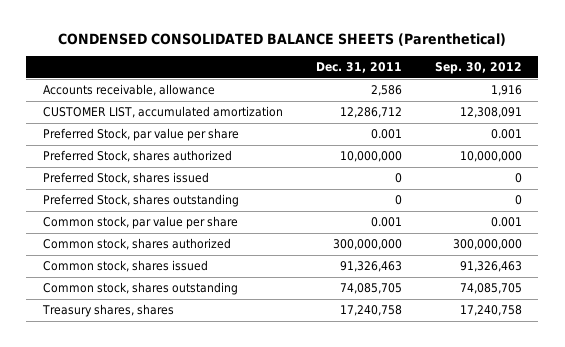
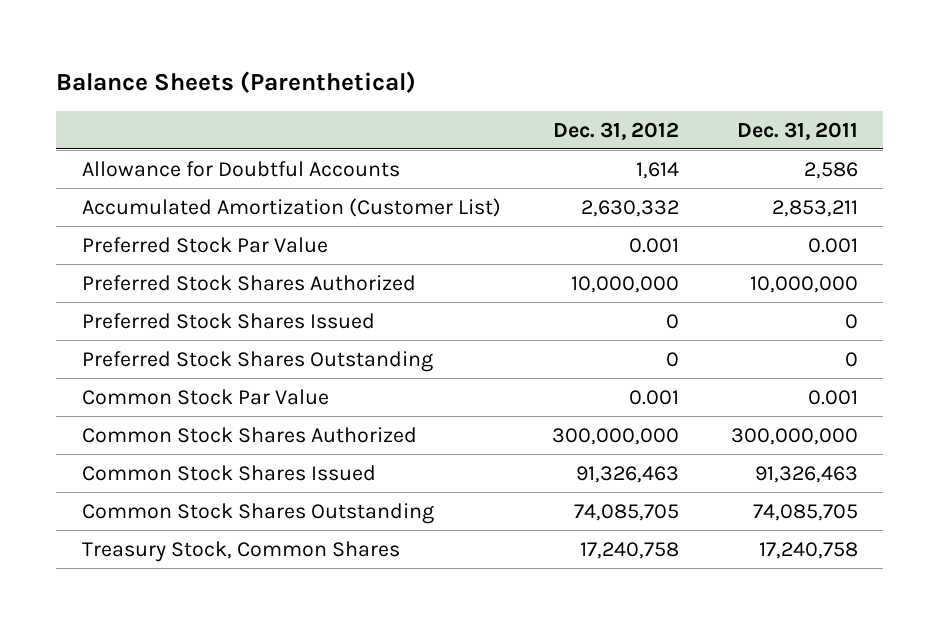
[58,33,507,47] CONDENSED CONSOLIDATED BALANCE SHEETS (Parenthetical) -> [56,70,417,93] Balance Sheets (Parenthetical)
[434,62,522,75] Sep. 30, 2012 -> none
none -> [553,121,680,140] Dec. 31, 2012
[42,84,215,97] Accounts receivable, allowance -> [81,160,400,177] Allowance for Doubtful Accounts
[42,106,283,119] CUSTOMER LIST, accumulated amortization -> [81,197,501,217] Accumulated Amortization (Customer List)
[339,107,402,119] 12,286,712 -> [771,199,858,217] 2,853,211
[42,128,239,142] Preferred Stock, par value per share -> [81,236,328,253] Preferred Stock Par Value
[42,150,232,163] Preferred Stock, shares authorized -> [81,274,416,291] Preferred Stock Shares Authorized
[42,172,209,185] Preferred Stock, shares issued -> [81,312,375,329] Preferred Stock Shares Issued
[42,194,239,208] Preferred Stock, shares outstanding -> [81,350,433,372] Preferred Stock Shares Outstanding
[42,216,238,230] Common stock, par value per share -> [81,388,329,405] Common Stock Par Value
[42,238,231,251] Common stock, shares authorized -> [81,426,417,443] Common Stock Shares Authorized
[42,260,208,273] Common stock, shares issued -> [81,464,376,481] Common Stock Shares Issued
[42,282,238,296] Common stock, shares outstanding -> [81,502,434,524] Common Stock Shares Outstanding
[41,304,174,318] Treasury shares, shares -> [81,540,400,562] Treasury Stock, Common Shares

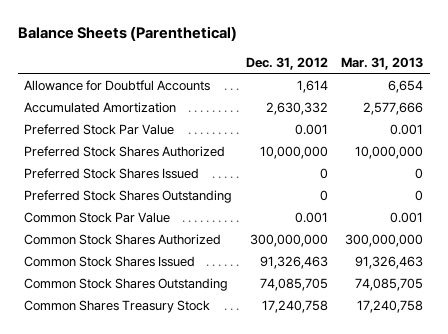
[736,121,858,140] Dec. 31, 2011 -> none
none -> [341,56,424,70] Mar. 31, 2013
[81,197,501,217] Accumulated Amortization (Customer List) -> [24,101,177,113] Accumulated Amortization
[81,540,400,562] Treasury Stock, Common Shares -> [24,299,211,313] Common Shares Treasury Stock

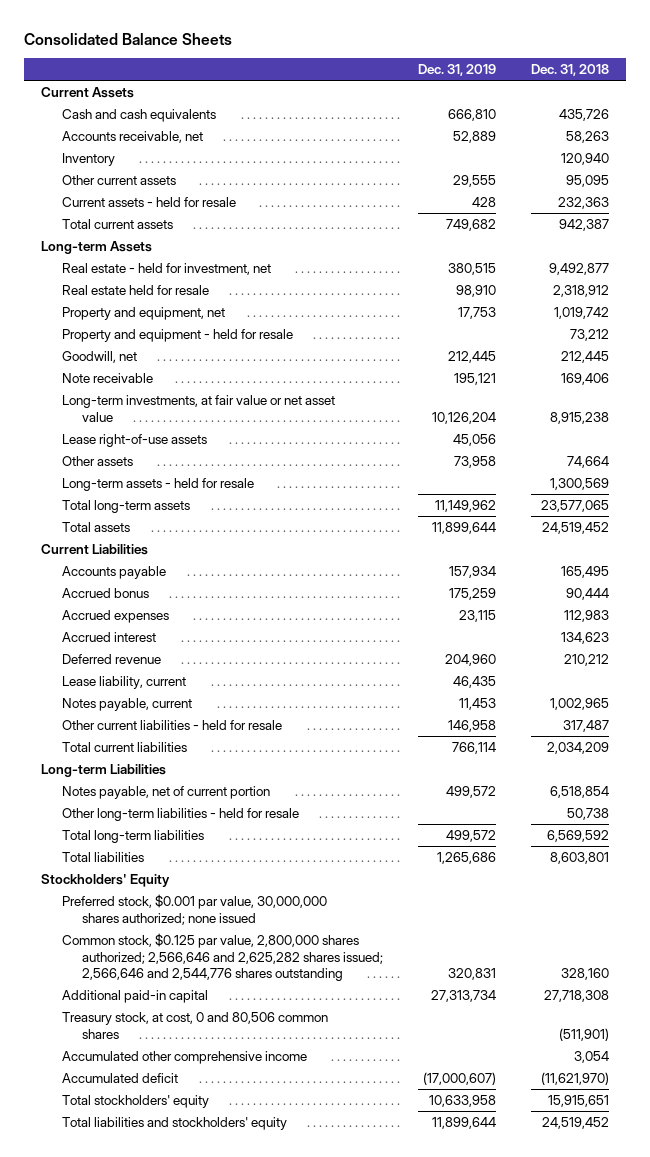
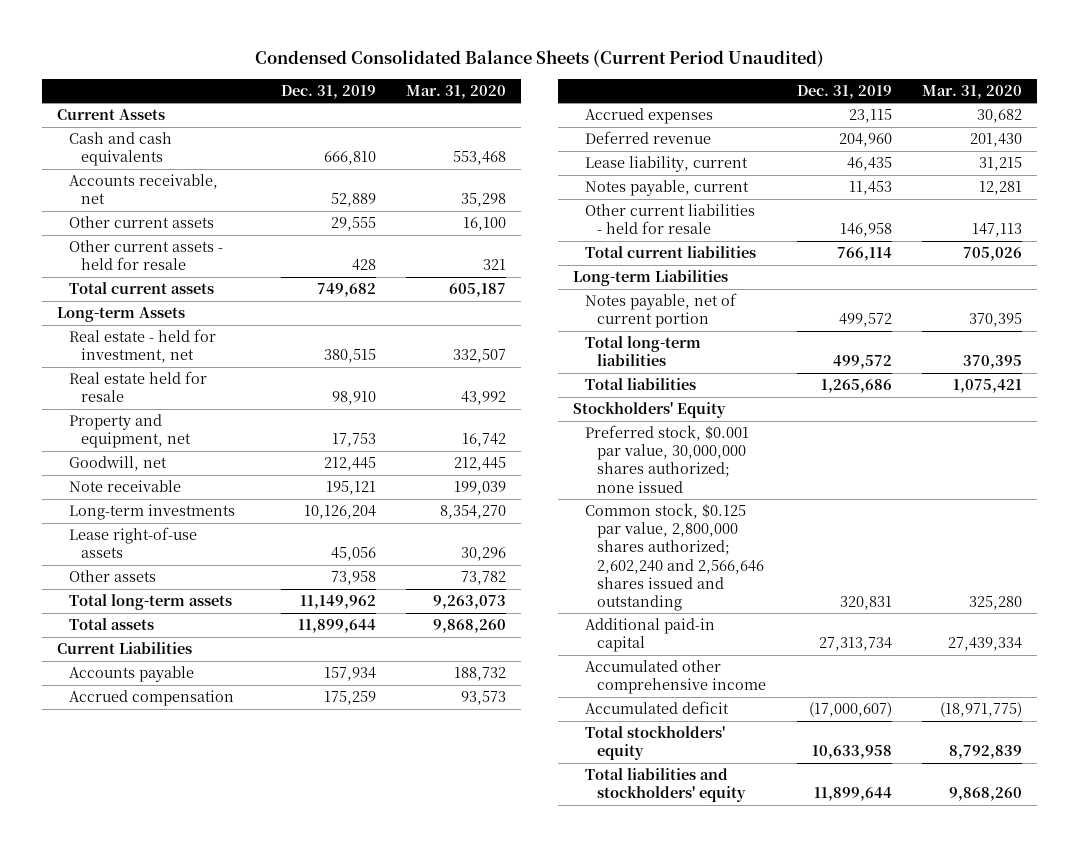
[23,32,232,45] Consolidated Balance Sheets -> [254,50,824,68] Condensed Consolidated Balance Sheets (Current Period Unaudited)
[530,64,609,77] Dec. 31, 2018 -> none
none -> [406,84,507,99] Mar. 31, 2020
[61,153,115,167] Inventory -> none
[61,197,236,208] Current assets - held for resale -> [69,240,224,271] Other current assets - held for resale
[61,329,293,343] Property and equipment - held for resale -> none
[61,395,335,422] Long-term investments, at fair value or net asset value -> [69,504,236,521] Long-term investments
[61,478,254,492] Long-term assets - held for resale -> none
[61,588,149,599] Accrued bonus -> [69,690,235,707] Accrued compensation
[61,632,156,643] Accrued interest -> none
[61,808,299,822] Other long-term liabilities - held for resale -> none
[61,933,383,981] Common stock, $0.125 par value, 2,800,000 shares authorized; 2,566,646 and 2,625,282 shares issued; 2,566,646 and 2,544,776 shares outstanding -> [584,503,765,611] Common stock, $0.125 par value, 2,800,000 shares authorized; 2,602,240 and 2,566,646 shares issued and outstanding
[61,1012,328,1039] Treasury stock, at cost, 0 and 80,506 common shares -> none

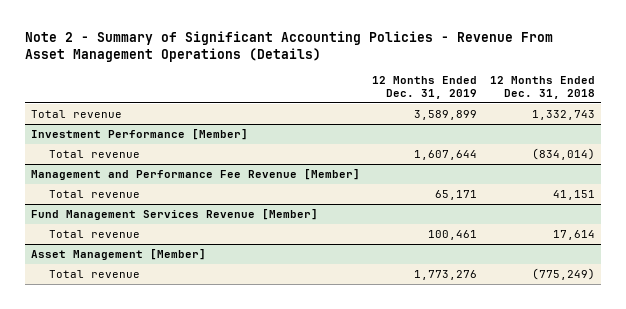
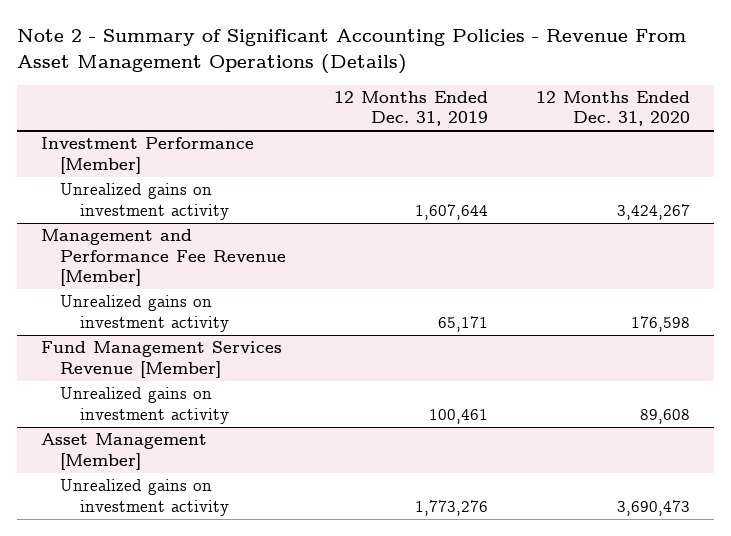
[489,76,595,99] 12 Months Ended Dec. 31, 2018 -> none
none -> [536,91,691,127] 12 Months Ended Dec. 31, 2020
[31,109,123,118] Total revenue -> none
[48,149,140,158] Total revenue -> [60,183,230,220] Unrealized gains on investment activity
[48,189,140,198] Total revenue -> [60,295,230,332] Unrealized gains on investment activity
[48,229,140,238] Total revenue -> [60,387,230,424] Unrealized gains on investment activity
[48,269,140,278] Total revenue -> [60,479,230,516] Unrealized gains on investment activity

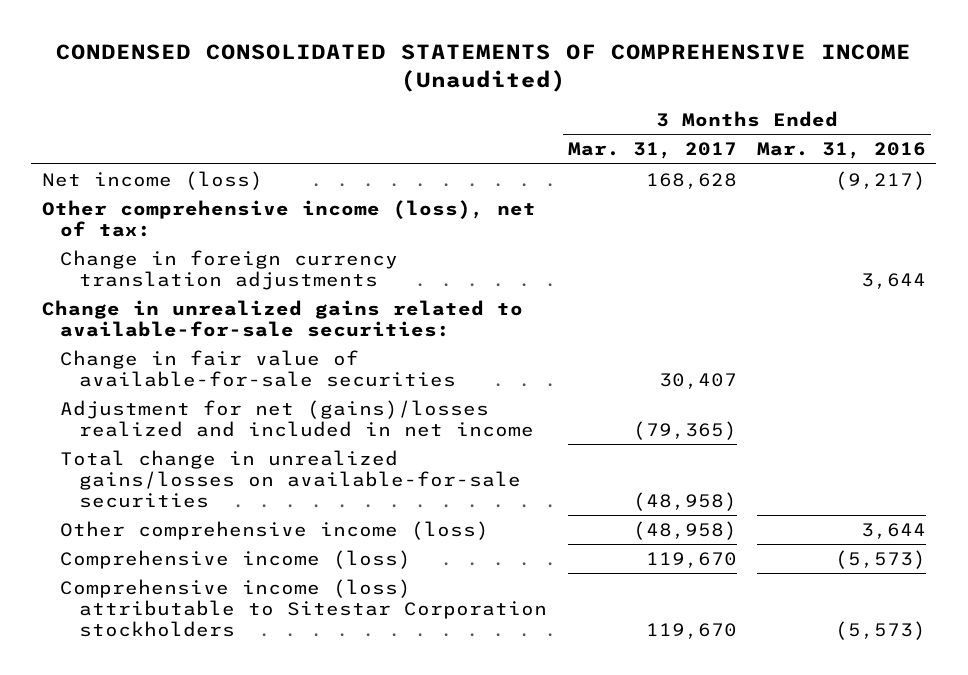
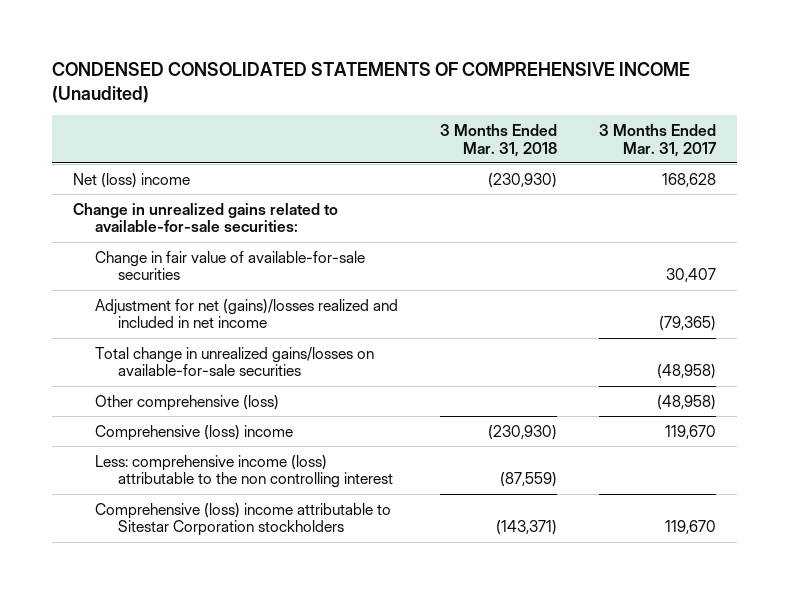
[757,142,927,160] Mar. 31, 2016 -> none
none -> [440,123,558,157] 3 Months Ended Mar. 31, 2018
[41,199,536,237] Other comprehensive income (loss), net of tax: -> none
[60,249,399,290] Change in foreign currency translation adjustments -> none
[41,170,263,190] Net income (loss) -> [72,172,190,188] Net (loss) income
[60,520,490,540] Other comprehensive income (loss) -> [95,394,280,411] Other comprehensive (loss)
[60,549,412,569] Comprehensive income (loss) -> [95,424,294,441] Comprehensive (loss) income
none -> [95,454,393,489] Less: comprehensive income (loss) attributable to the non controlling interest
[60,578,548,637] Comprehensive income (loss) attributable to Sitestar Corporation stockholders -> [95,502,392,537] Comprehensive (loss) income attributable to Sitestar Corporation stockholders

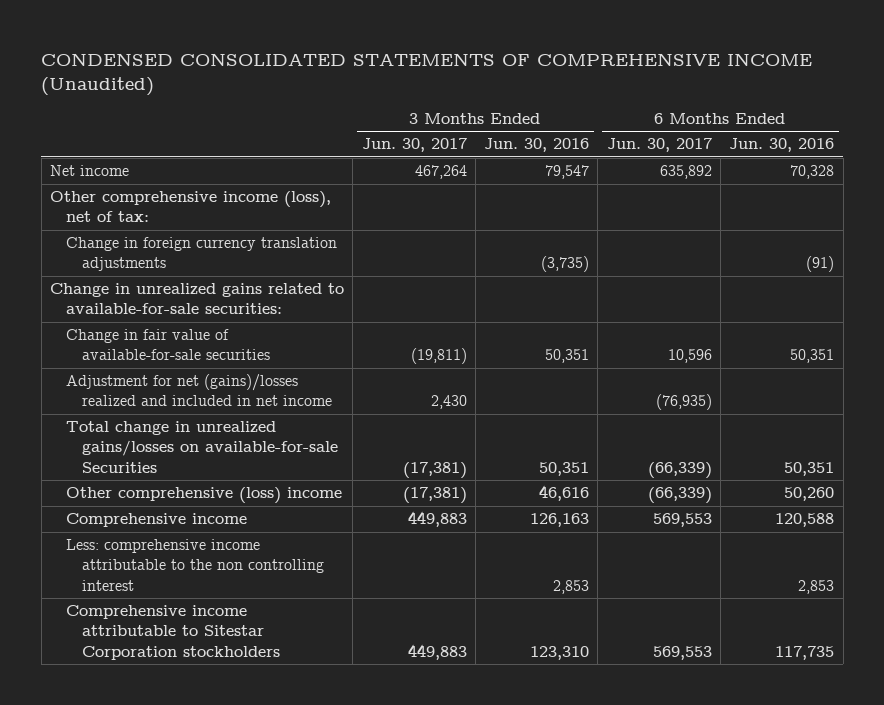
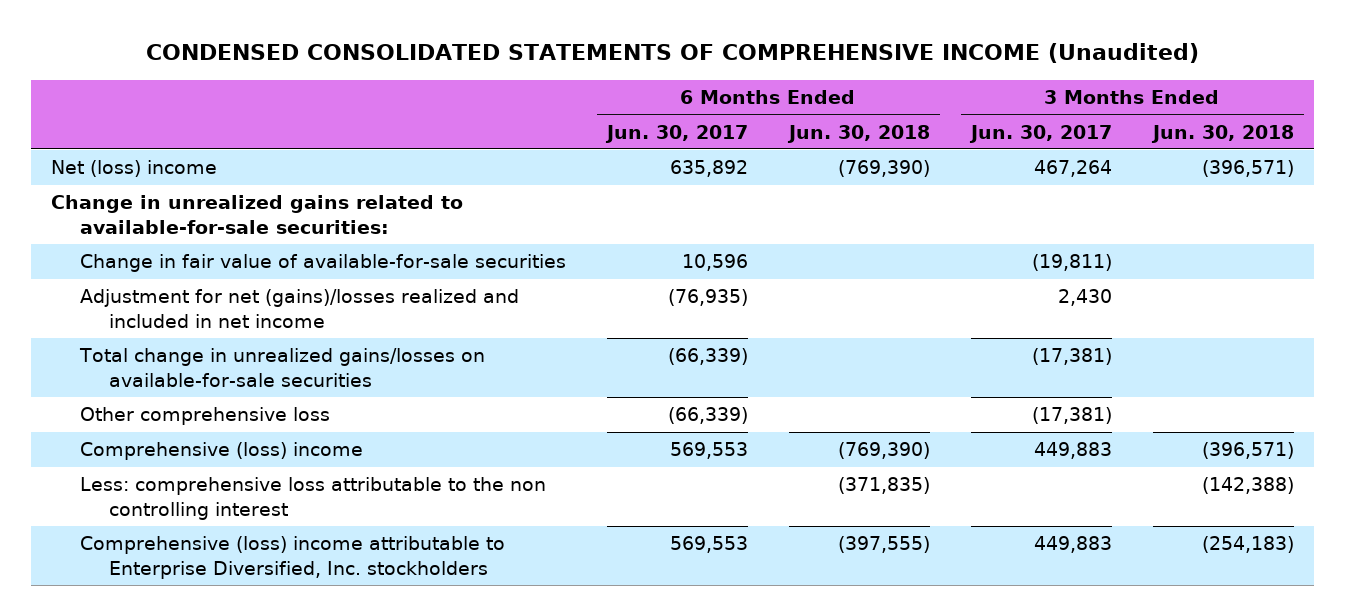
[484,138,590,153] Jun. 30, 2016 -> none
[729,138,835,153] Jun. 30, 2016 -> none
none -> [786,124,930,143] Jun. 30, 2018
none -> [1150,124,1294,143] Jun. 30, 2018
[50,191,332,223] Other comprehensive income (loss), net of tax: -> none
[66,237,338,272] Change in foreign currency translation adjustments -> none
[50,165,130,177] Net income -> [51,160,218,178] Net (loss) income
[66,421,339,473] Total change in unrealized gains/losses on available-for-sale Securities -> [79,348,486,387] Total change in unrealized gains/losses on available-for-sale securities
[66,487,343,505] Other comprehensive (loss) income -> [80,407,331,426] Other comprehensive loss
[66,513,248,528] Comprehensive income -> [80,442,364,461] Comprehensive (loss) income
[66,539,325,591] Less: comprehensive income attributable to the non controlling interest -> [80,477,547,520] Less: comprehensive loss attributable to the non controlling interest
[66,605,281,660] Comprehensive income attributable to Sitestar Corporation stockholders -> [80,536,506,579] Comprehensive (loss) income attributable to Enterprise Diversified, Inc. stockholders

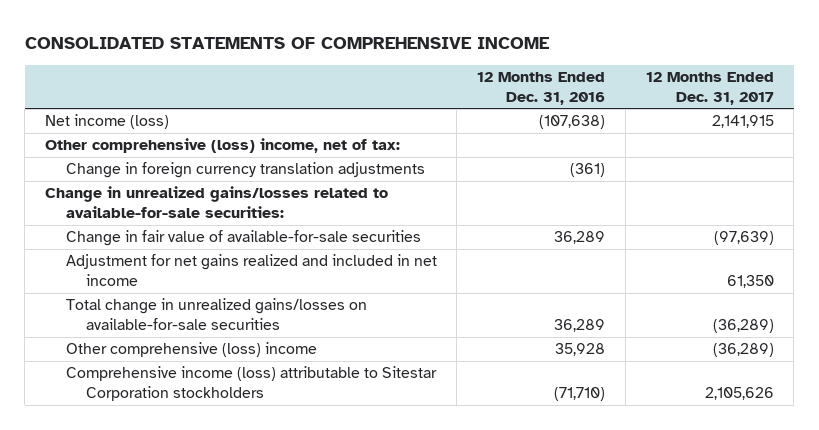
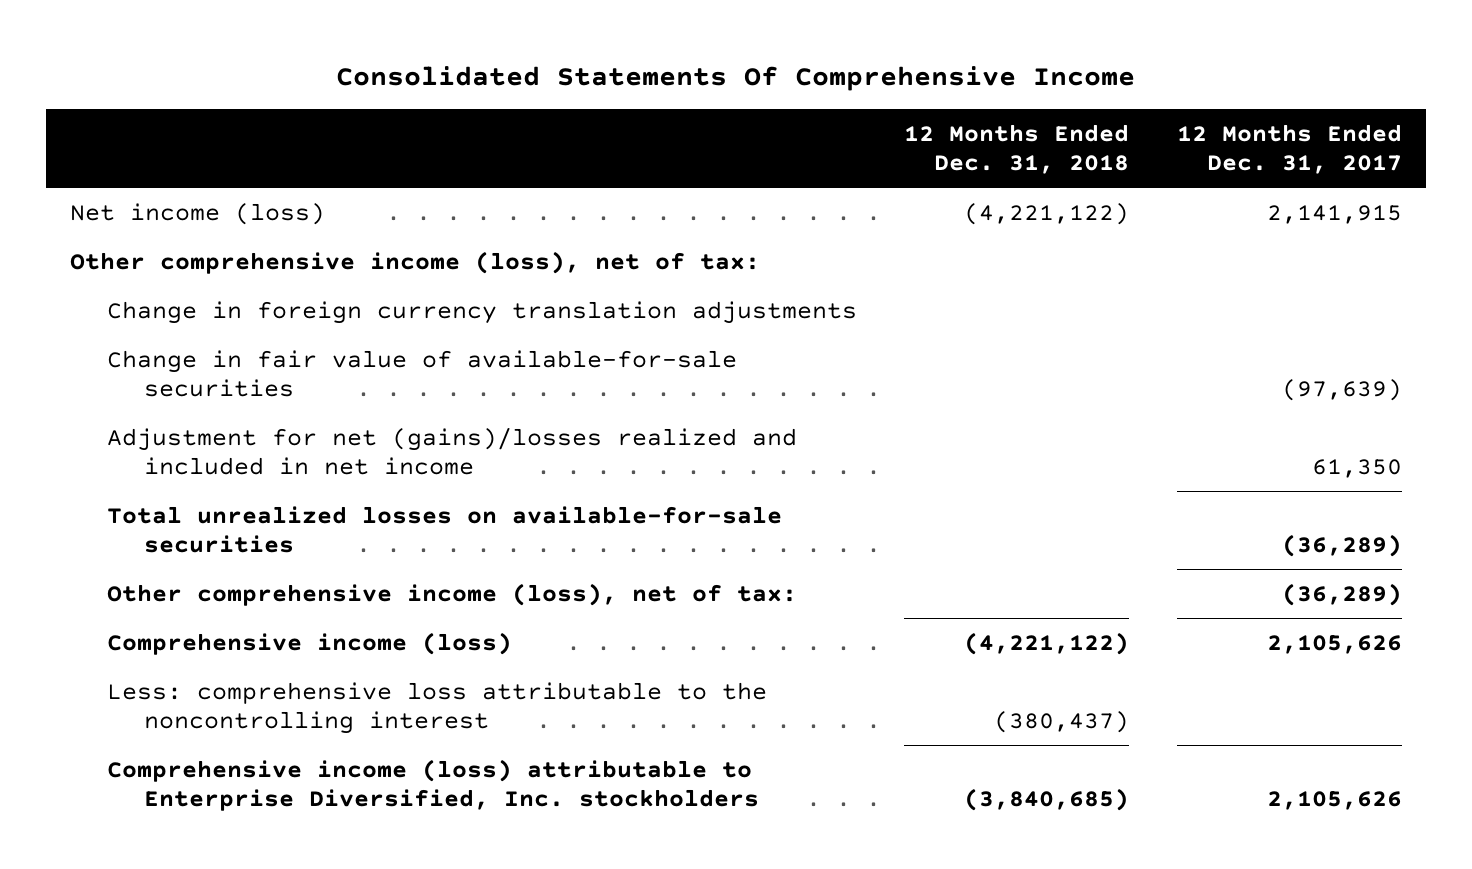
[24,36,550,49] CONSOLIDATED STATEMENTS OF COMPREHENSIVE INCOME -> [336,65,1136,91] Consolidated Statements Of Comprehensive Income
[477,72,606,105] 12 Months Ended Dec. 31, 2016 -> none
none -> [904,124,1130,175] 12 Months Ended Dec. 31, 2018
[44,138,400,154] Other comprehensive (loss) income, net of tax: -> [69,250,760,274] Other comprehensive income (loss), net of tax:
[44,186,388,219] Change in unrealized gains/losses related to available-for-sale securities: -> none
[65,254,437,287] Adjustment for net gains realized and included in net income -> [106,426,797,475] Adjustment for net (gains)/losses realized and included in net income
[65,298,367,331] Total change in unrealized gains/losses on available-for-sale securities -> [106,505,782,553] Total unrealized losses on available-for-sale securities
[65,342,317,358] Other comprehensive (loss) income -> [106,582,797,606] Other comprehensive income (loss), net of tax:
none -> [106,631,512,655] Comprehensive income (loss)
none -> [106,681,767,734] Less: comprehensive loss attributable to the noncontrolling interest
[65,366,437,402] Comprehensive income (loss) attributable to Sitestar Corporation stockholders -> [106,758,759,811] Comprehensive income (loss) attributable to Enterprise Diversified, Inc. stockholders

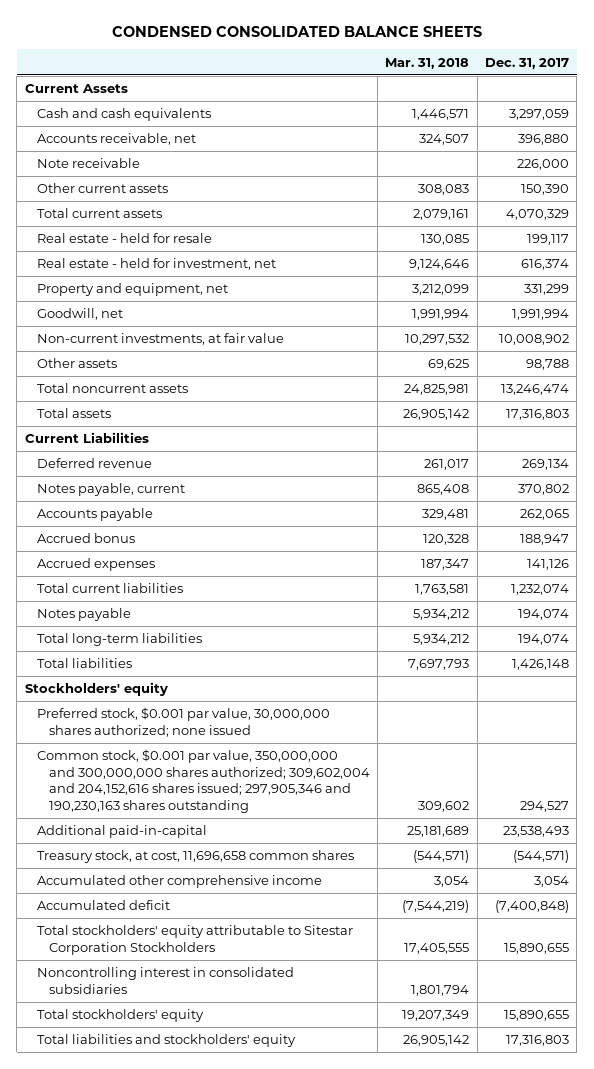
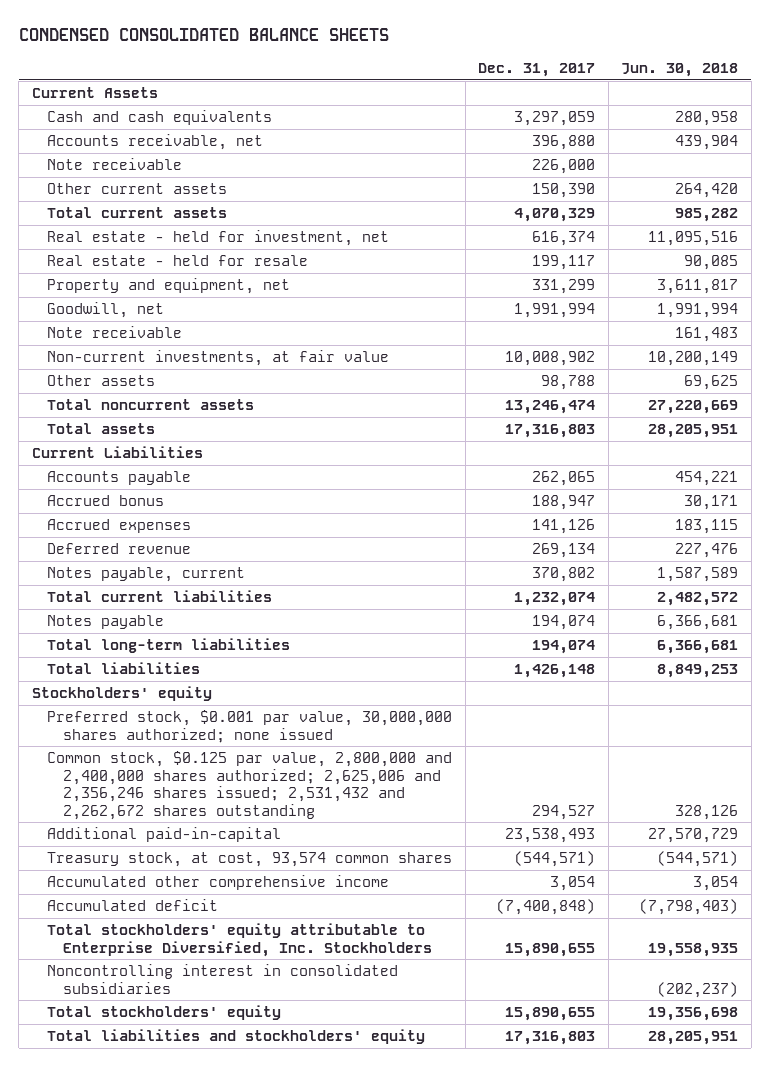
[385,57,470,69] Mar. 31, 2018 -> none
none -> [621,63,739,78] Jun. 30, 2018
[36,233,212,244] Real estate - held for resale -> [47,255,309,267] Real estate - held for resale
none -> [47,326,183,339] Note receivable
[36,458,152,469] Deferred revenue -> [47,543,192,555] Deferred revenue
[36,483,185,497] Notes payable, current -> [47,567,246,583] Notes payable, current
[36,749,370,813] Common stock, $0.001 par value, 350,000,000 and 300,000,000 shares authorized; 309,602,004 and 204,152,616 shares issued; 297,905,346 and 190,230,163 shares outstanding -> [47,751,453,820] Common stock, $0.125 par value, 2,800,000 and 2,400,000 shares authorized; 2,625,006 and 2,356,246 shares issued; 2,531,432 and 2,262,672 shares outstanding
[36,850,354,864] Treasury stock, at cost, 11,696,658 common shares -> [47,852,453,868] Treasury stock, at cost, 93,574 common shares
[36,925,353,955] Total stockholders' equity attributable to Sitestar Corporation Stockholders -> [47,923,433,957] Total stockholders' equity attributable to Enterprise Diversified, Inc. Stockholders

